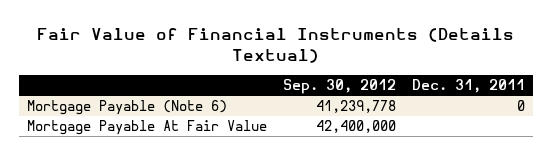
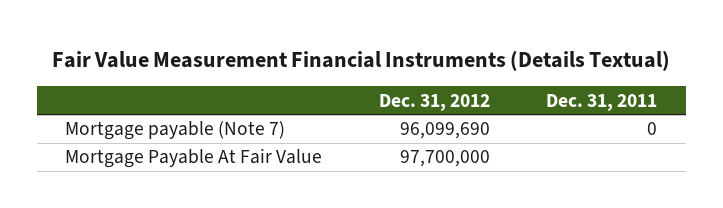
[37,28,515,64] Fair Value of Financial Instruments (Details Textual) -> [52,50,671,72] Fair Value Measurement Financial Instruments (Details Textual)
[283,79,397,95] Sep. 30, 2012 -> none
none -> [378,93,490,111] Dec. 31, 2012
[27,100,228,116] Mortgage Payable (Note 6) -> [65,121,286,141] Mortgage payable (Note 7)

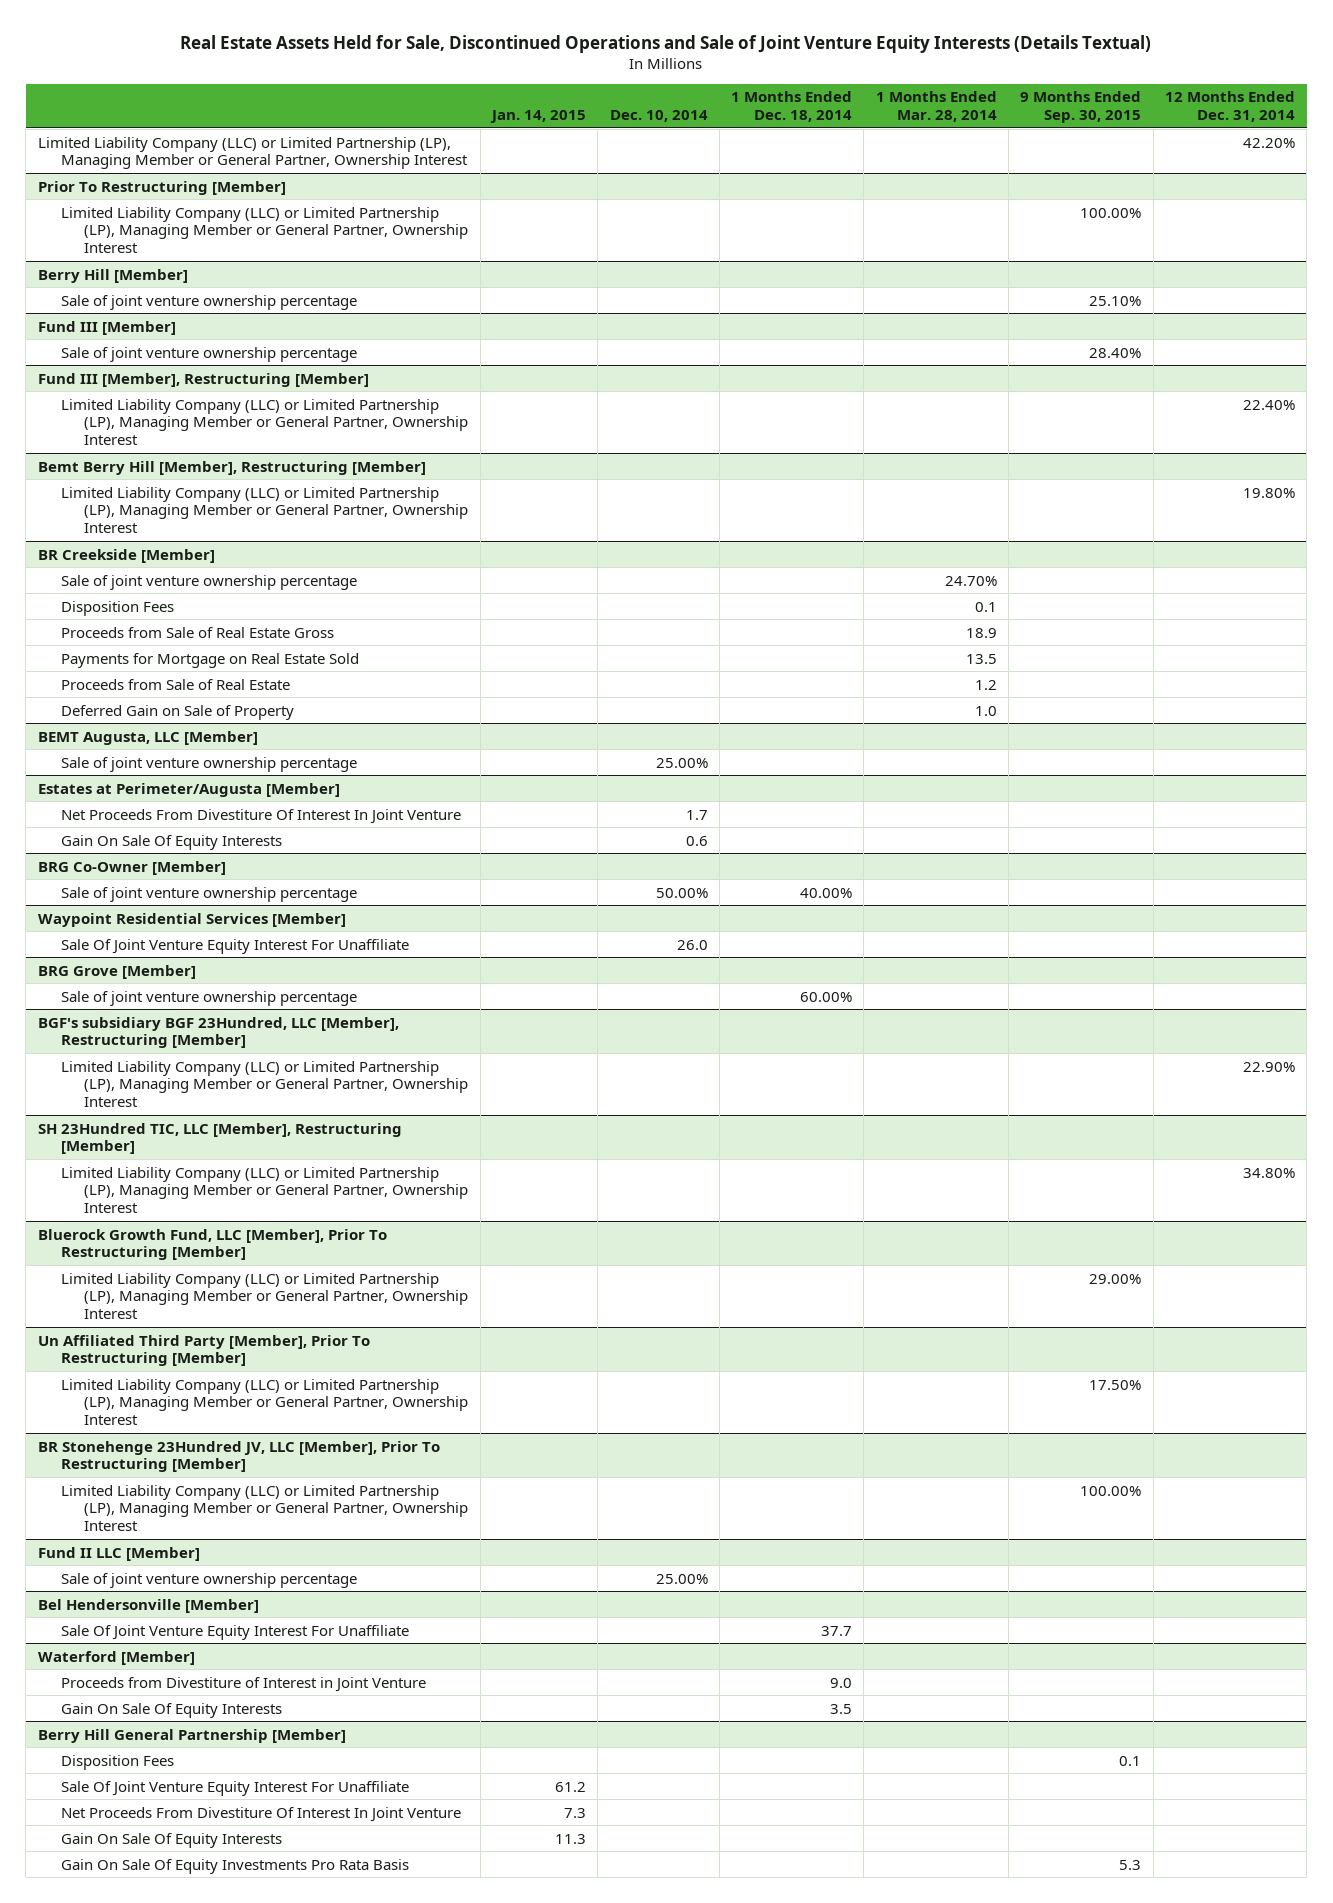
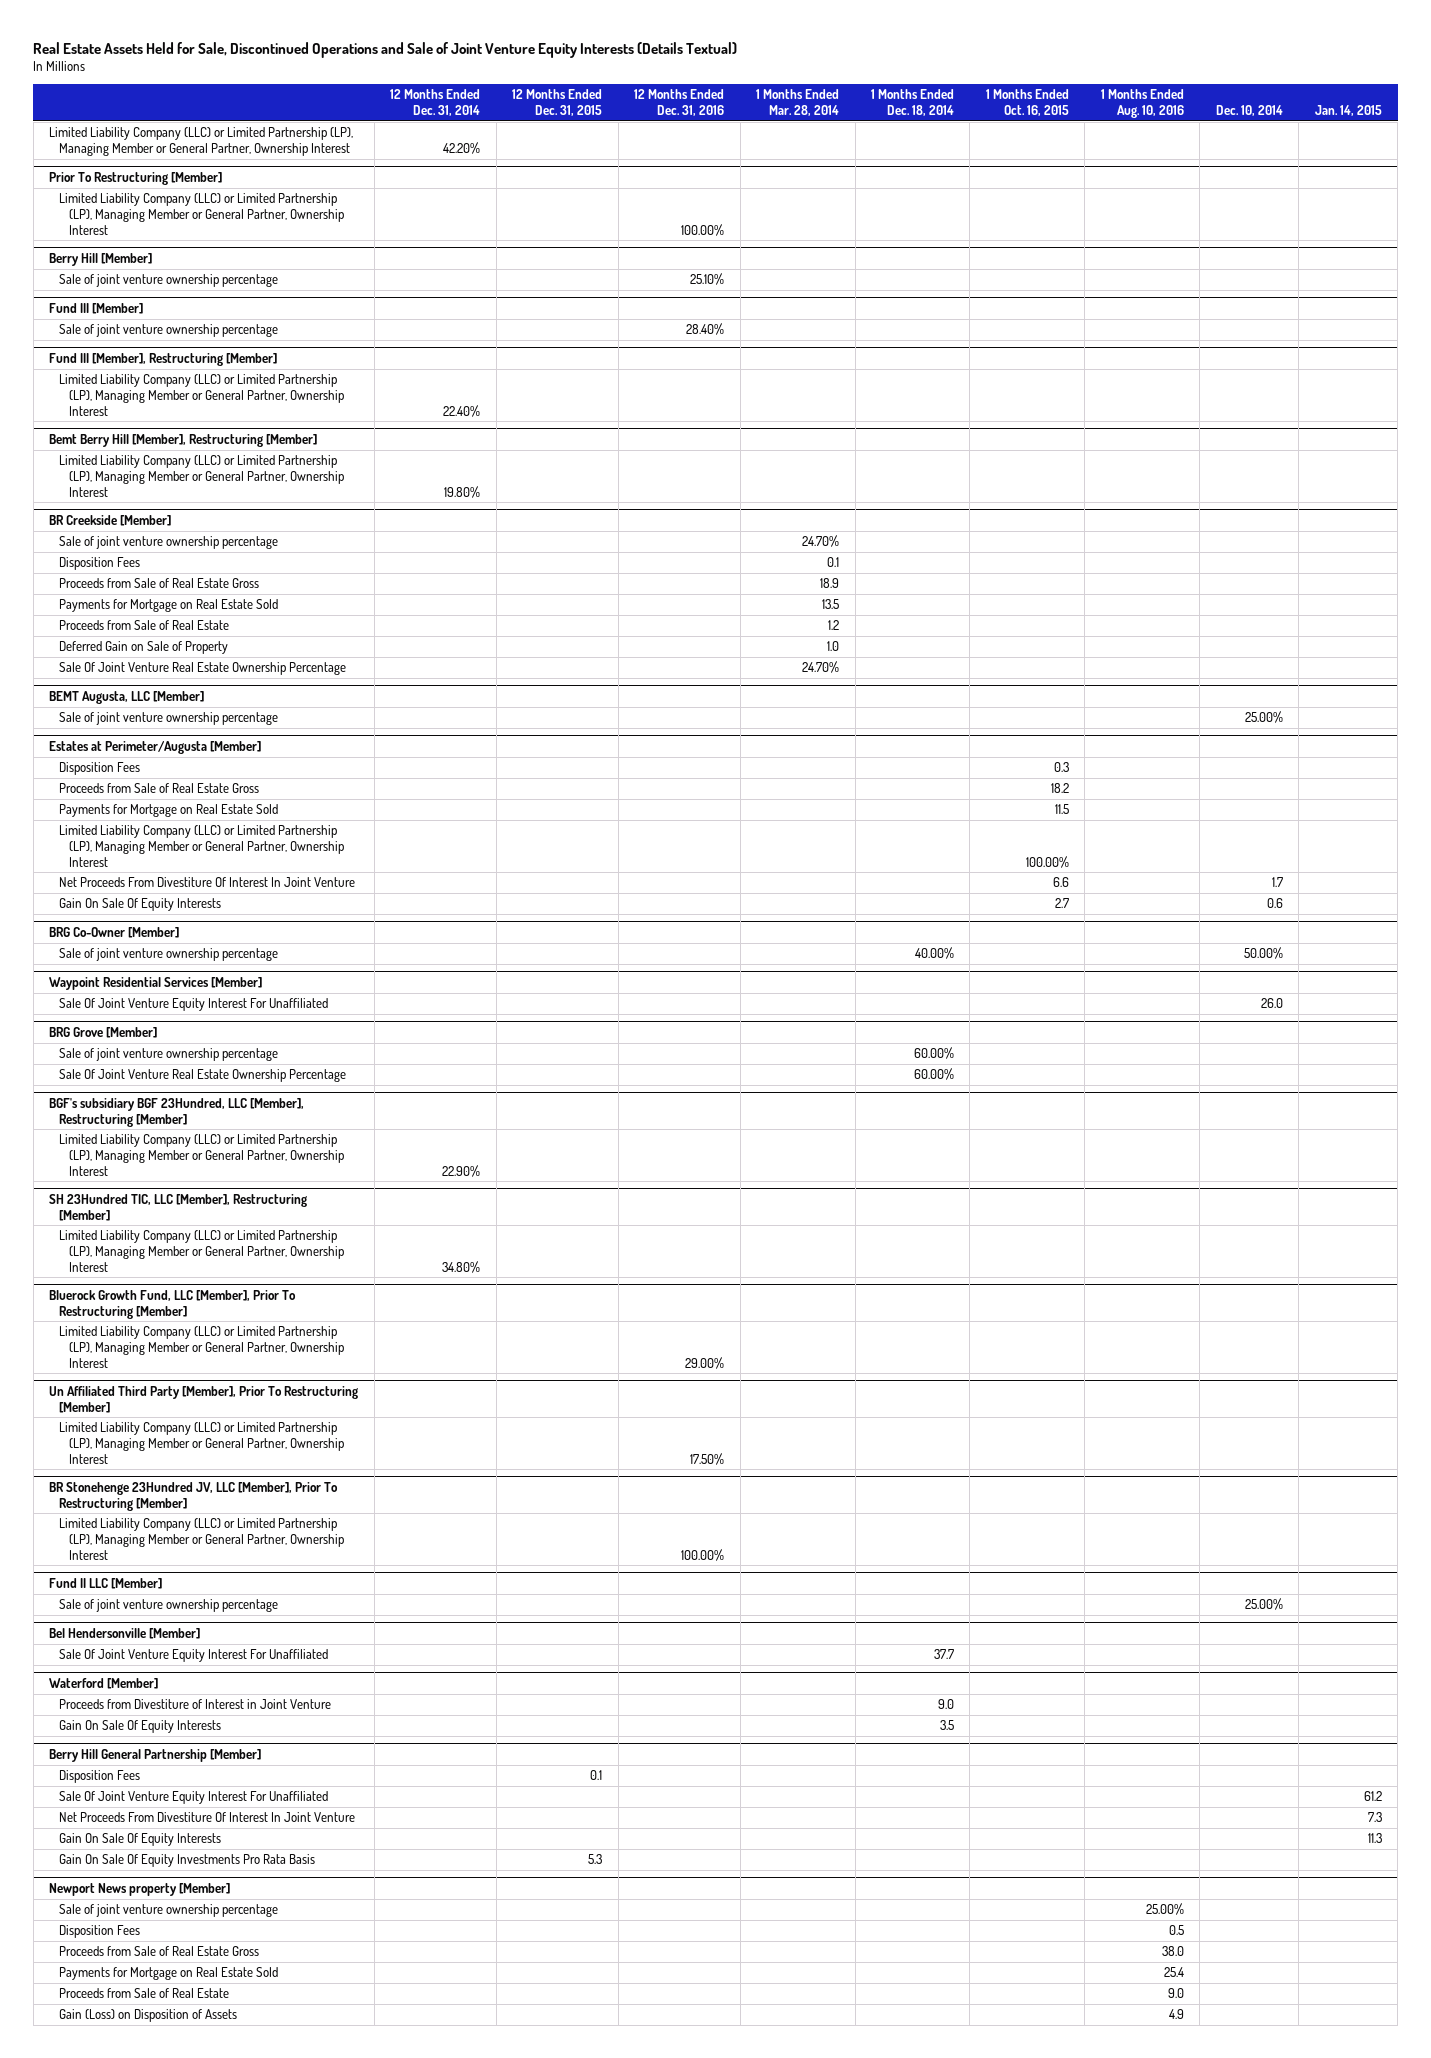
[1020,91,1142,123] 9 Months Ended Sep. 30, 2015 -> none
none -> [512,89,603,117] 12 Months Ended Dec. 31, 2015
none -> [634,89,725,117] 12 Months Ended Dec. 31, 2016
none -> [985,89,1069,117] 1 Months Ended Oct. 16, 2015
none -> [1100,89,1184,119] 1 Months Ended Aug. 10, 2016
none -> [59,662,347,676] Sale Of Joint Venture Real Estate Ownership Percentage
none -> [59,762,141,776] Disposition Fees
none -> [59,783,260,794] Proceeds from Sale of Real Estate Gross
none -> [59,804,279,818] Payments for Mortgage on Real Estate Sold
none -> [59,825,345,867] Limited Liability Company (LLC) or Limited Partnership (LP), Managing Member or General Partner, Ownership Interest
[60,938,409,954] Sale Of Joint Venture Equity Interest For Unaffiliate -> [59,998,329,1012] Sale Of Joint Venture Equity Interest For Unaffiliated
none -> [59,1069,347,1083] Sale Of Joint Venture Real Estate Ownership Percentage
[60,1624,409,1640] Sale Of Joint Venture Equity Interest For Unaffiliate -> [59,1649,329,1663] Sale Of Joint Venture Equity Interest For Unaffiliated
[60,1780,409,1796] Sale Of Joint Venture Equity Interest For Unaffiliate -> [59,1791,329,1805] Sale Of Joint Venture Equity Interest For Unaffiliated
none -> [49,1883,231,1897] Newport News property [Member]
none -> [59,1904,279,1918] Sale of joint venture ownership percentage
none -> [59,1925,141,1939] Disposition Fees
none -> [59,1946,260,1957] Proceeds from Sale of Real Estate Gross
none -> [59,1967,279,1981] Payments for Mortgage on Real Estate Sold
none -> [59,1988,230,1999] Proceeds from Sale of Real Estate
none -> [59,2009,238,2023] Gain (Loss) on Disposition of Assets

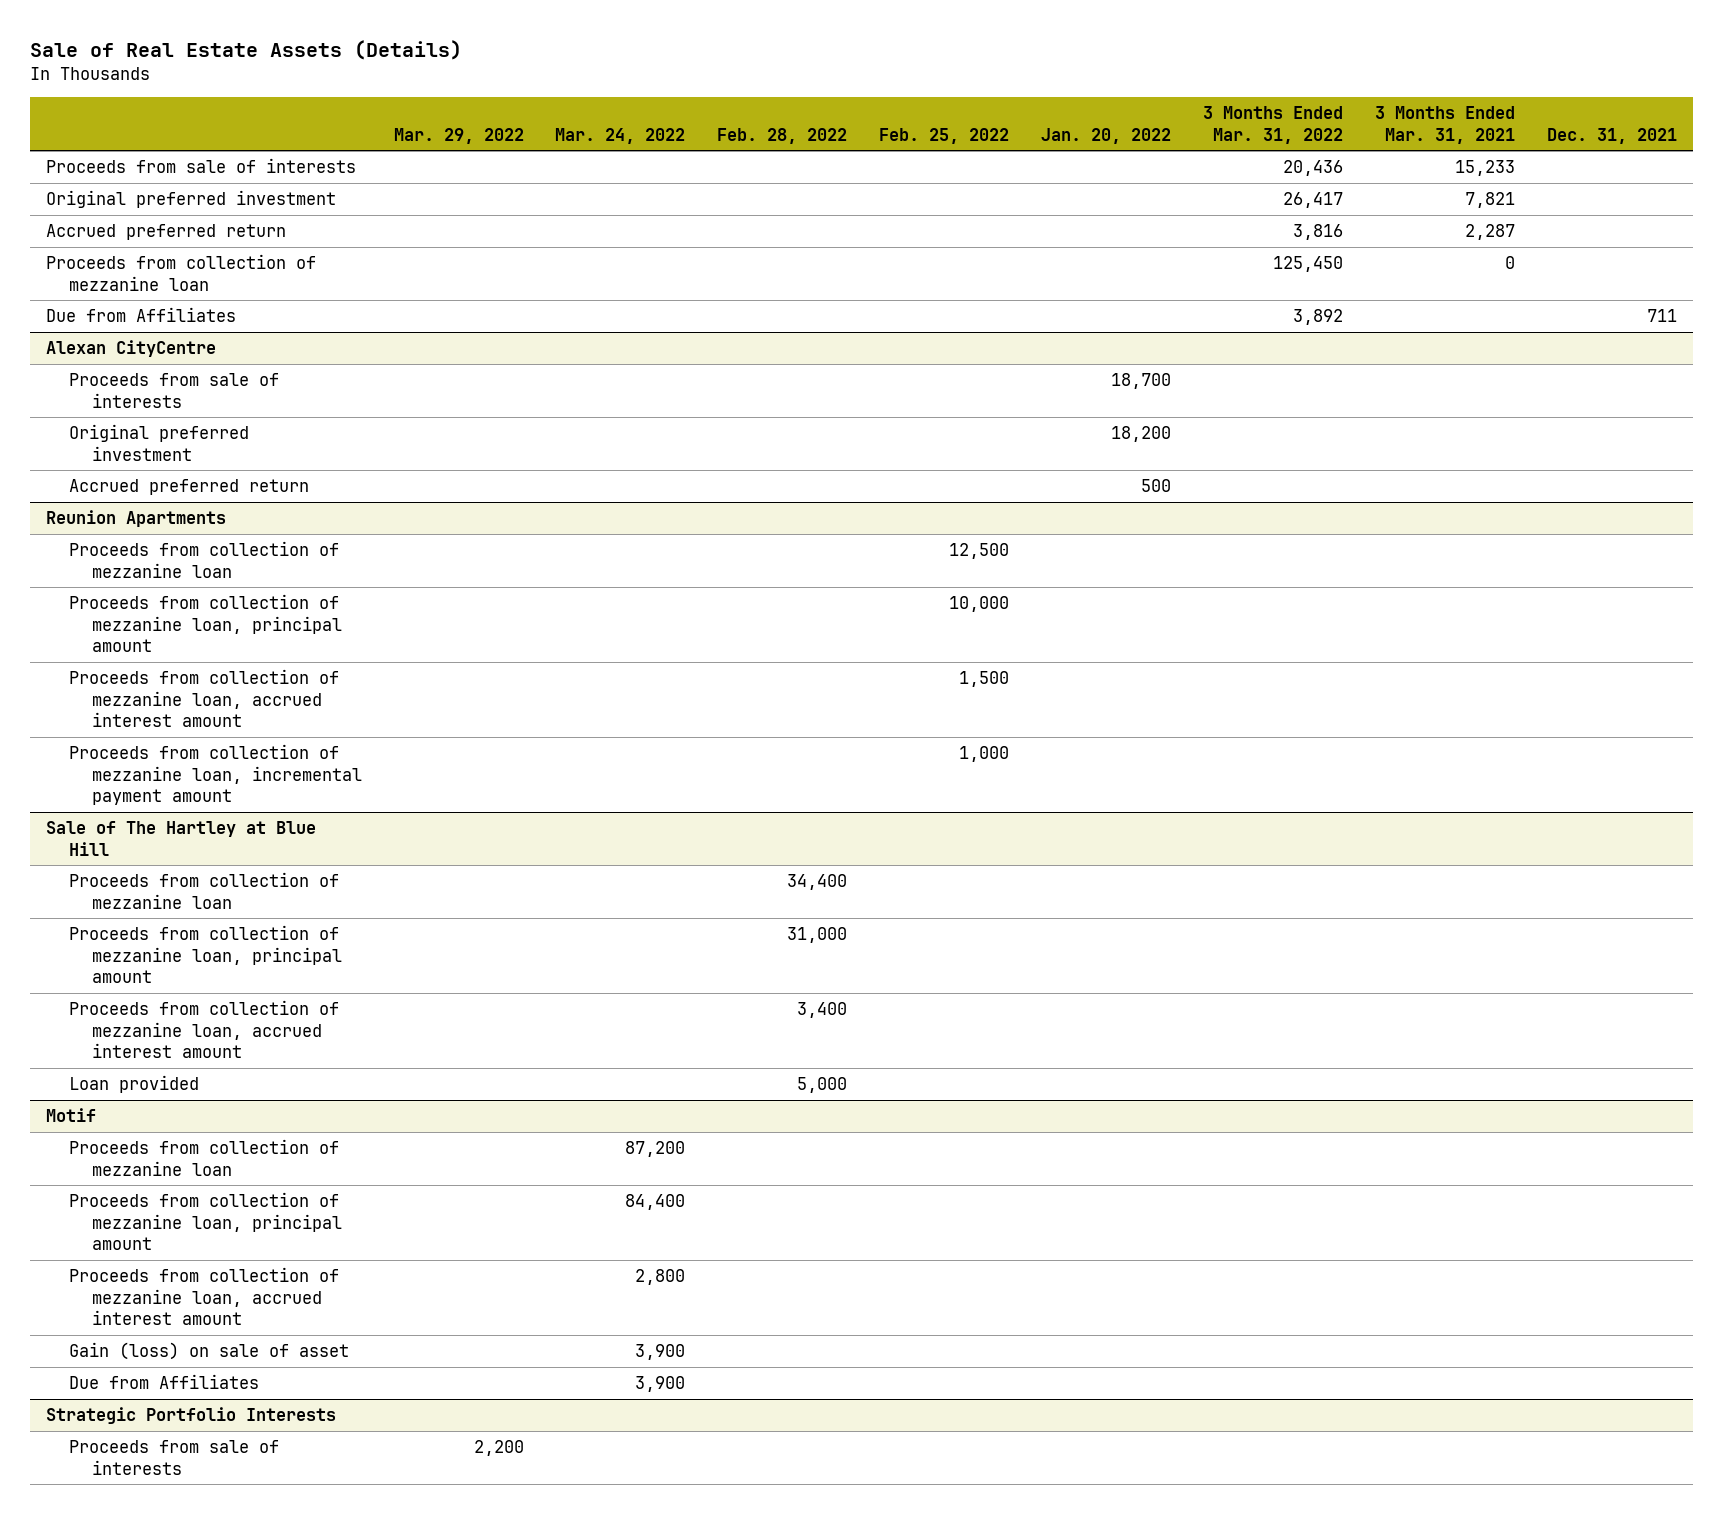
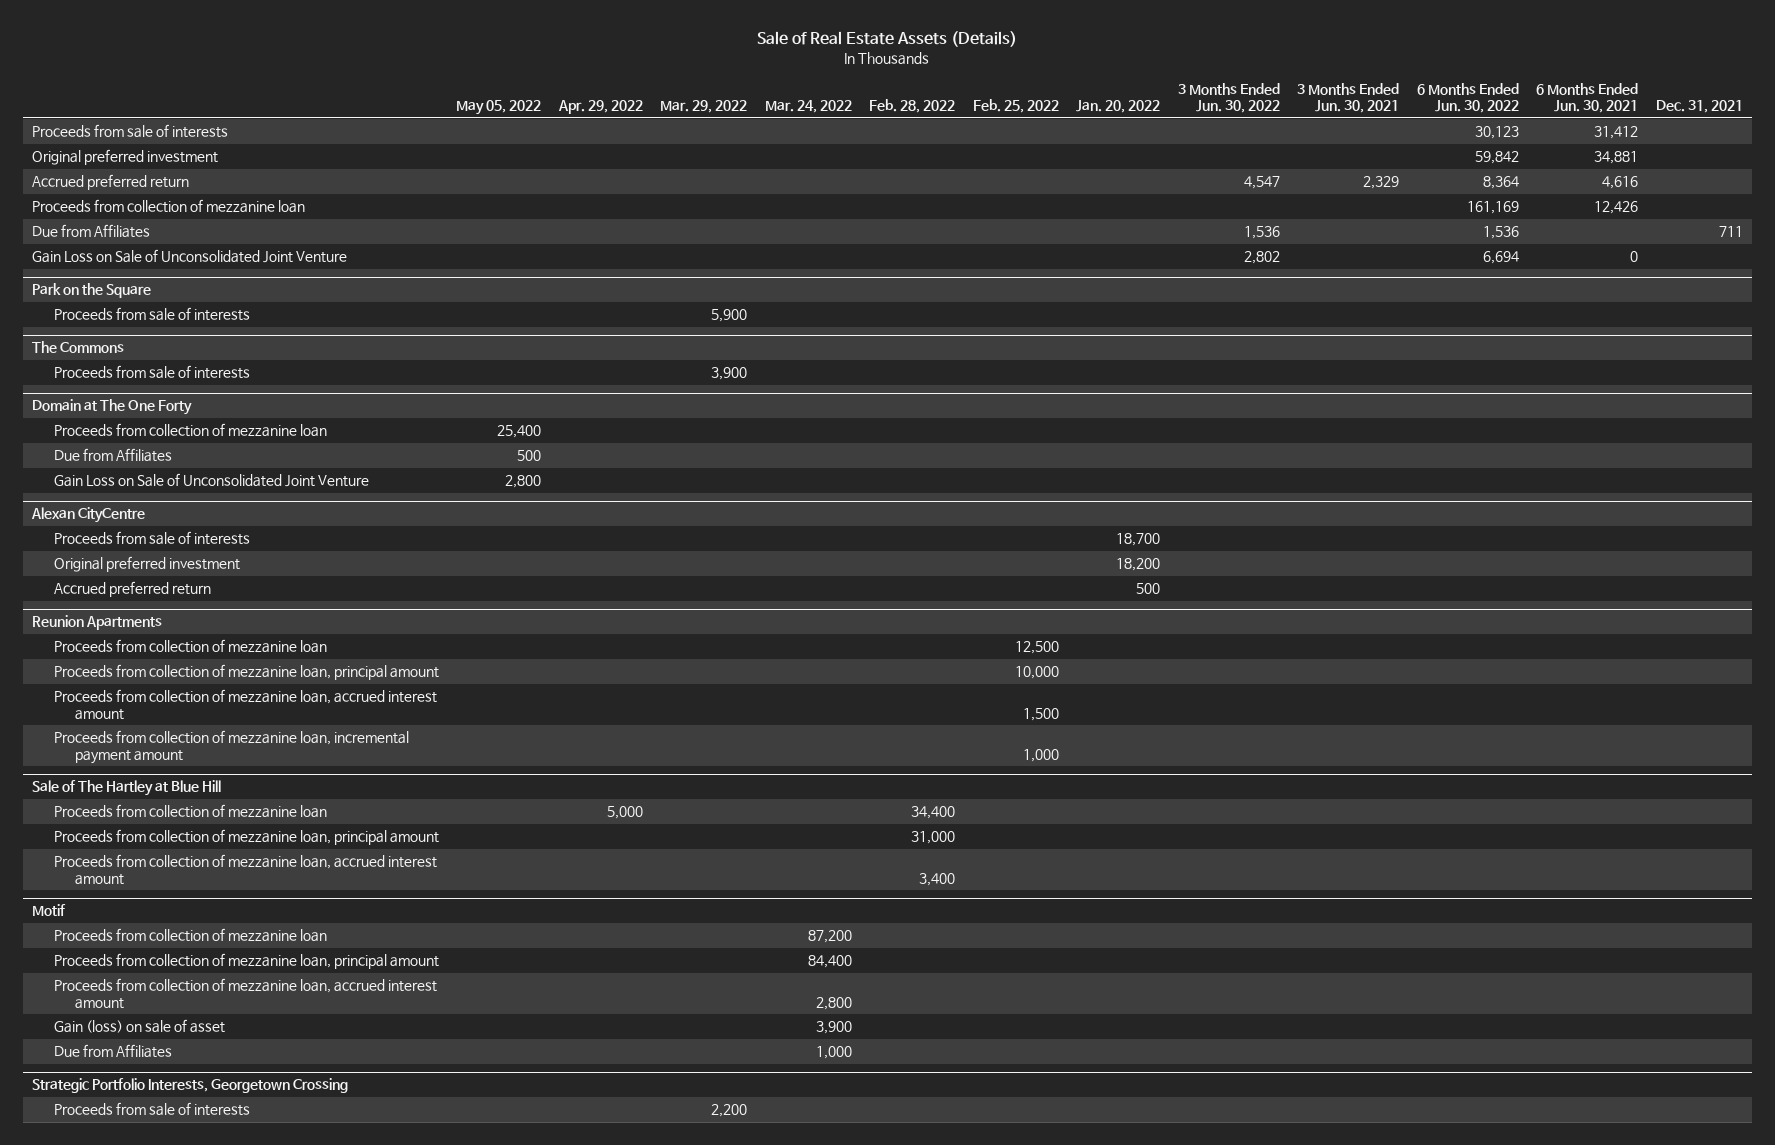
[1202,106,1343,144] 3 Months Ended Mar. 31, 2022 -> none
[1374,106,1515,144] 3 Months Ended Mar. 31, 2021 -> none
none -> [456,100,542,116] May 05, 2022
none -> [557,100,643,115] Apr. 29, 2022
none -> [1177,82,1280,114] 3 Months Ended Jun. 30, 2022
none -> [1297,82,1400,114] 3 Months Ended Jun. 30, 2021
none -> [1416,82,1519,114] 6 Months Ended Jun. 30, 2022
none -> [1536,82,1639,114] 6 Months Ended Jun. 30, 2021
none -> [31,249,347,264] Gain Loss on Sale of Unconsolidated Joint Venture
none -> [31,283,151,299] Park on the Square
none -> [53,307,250,322] Proceeds from sale of interests
none -> [31,341,124,354] The Commons
none -> [53,365,250,380] Proceeds from sale of interests
none -> [31,399,192,416] Domain at The One Forty
none -> [53,423,327,438] Proceeds from collection of mezzanine loan
none -> [53,448,172,463] Due from Affiliates
none -> [53,473,369,488] Gain Loss on Sale of Unconsolidated Joint Venture
[68,1075,199,1094] Loan provided -> none
[635,1376,686,1393] 3,900 -> [815,1046,852,1060] 1,000
[45,1407,336,1425] Strategic Portfolio Interests -> [31,1078,348,1094] Strategic Portfolio Interests, Georgetown Crossing

